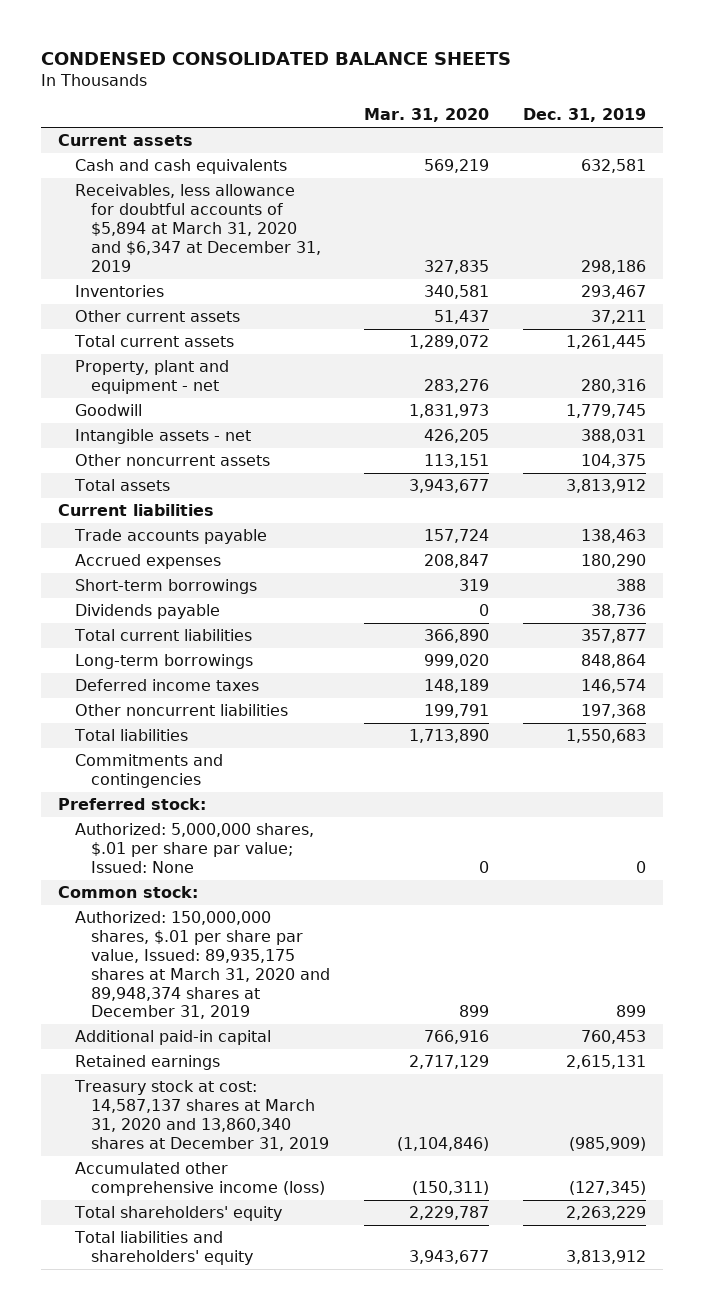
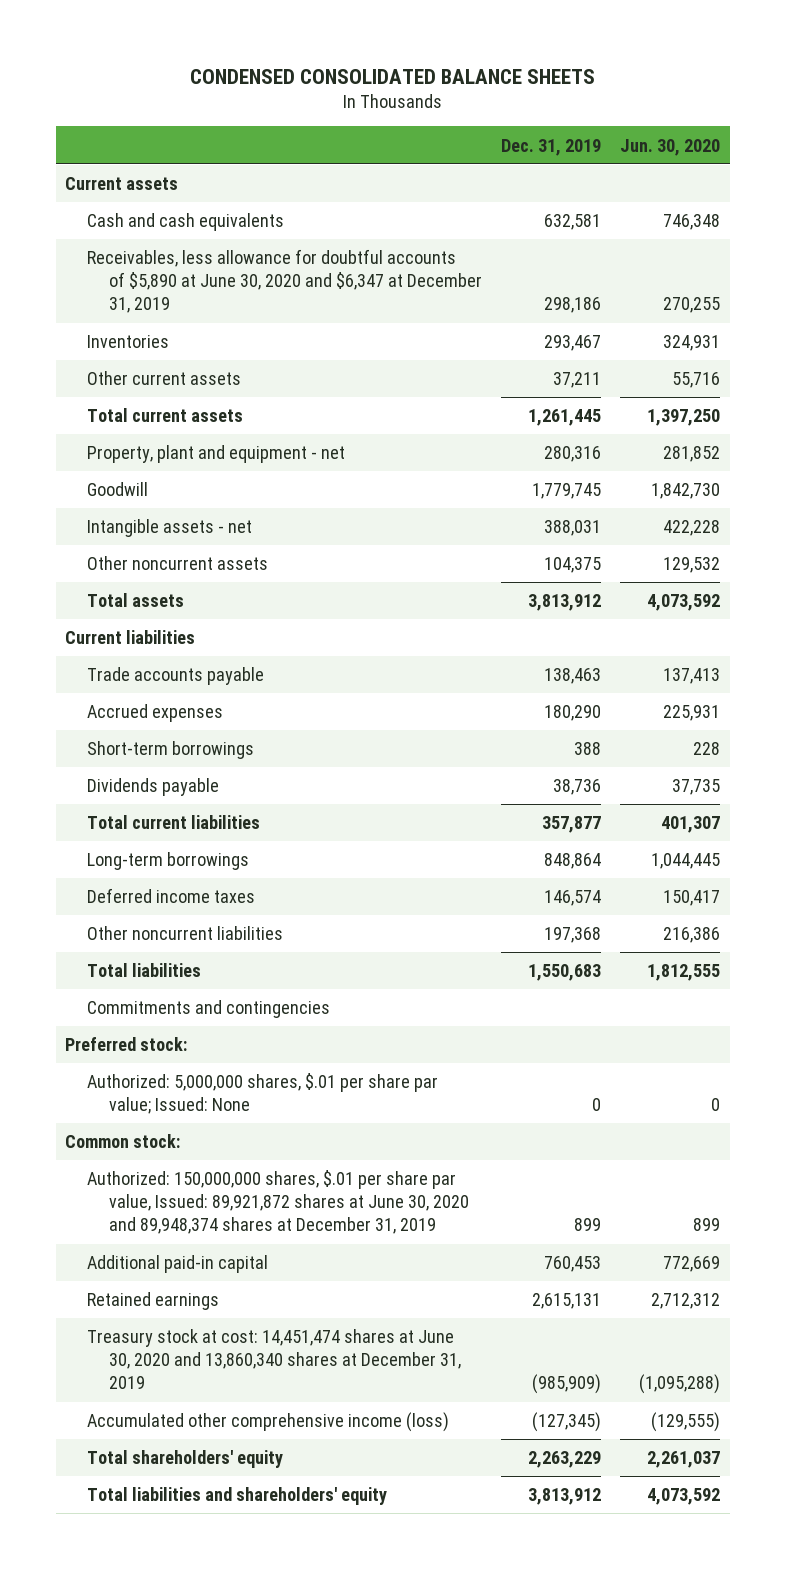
[364,108,490,123] Mar. 31, 2020 -> none
none -> [620,138,721,156] Jun. 30, 2020
[74,184,322,272] Receivables, less allowance for doubtful accounts of $5,894 at March 31, 2020 and $6,347 at December 31, 2019 -> [87,249,482,314] Receivables, less allowance for doubtful accounts of $5,890 at June 30, 2020 and $6,347 at December 31, 2019
[74,911,331,1020] Authorized: 150,000,000 shares, $.01 per share par value, Issued: 89,935,175 shares at March 31, 2020 and 89,948,374 shares at December 31, 2019 -> [87,1170,469,1235] Authorized: 150,000,000 shares, $.01 per share par value, Issued: 89,921,872 shares at June 30, 2020 and 89,948,374 shares at December 31, 2019
[73,1080,330,1151] Treasury stock at cost: 14,587,137 shares at March 31, 2020 and 13,860,340 shares at December 31, 2019 -> [87,1329,461,1390] Treasury stock at cost: 14,451,474 shares at June 30, 2020 and 13,860,340 shares at December 31, 2019

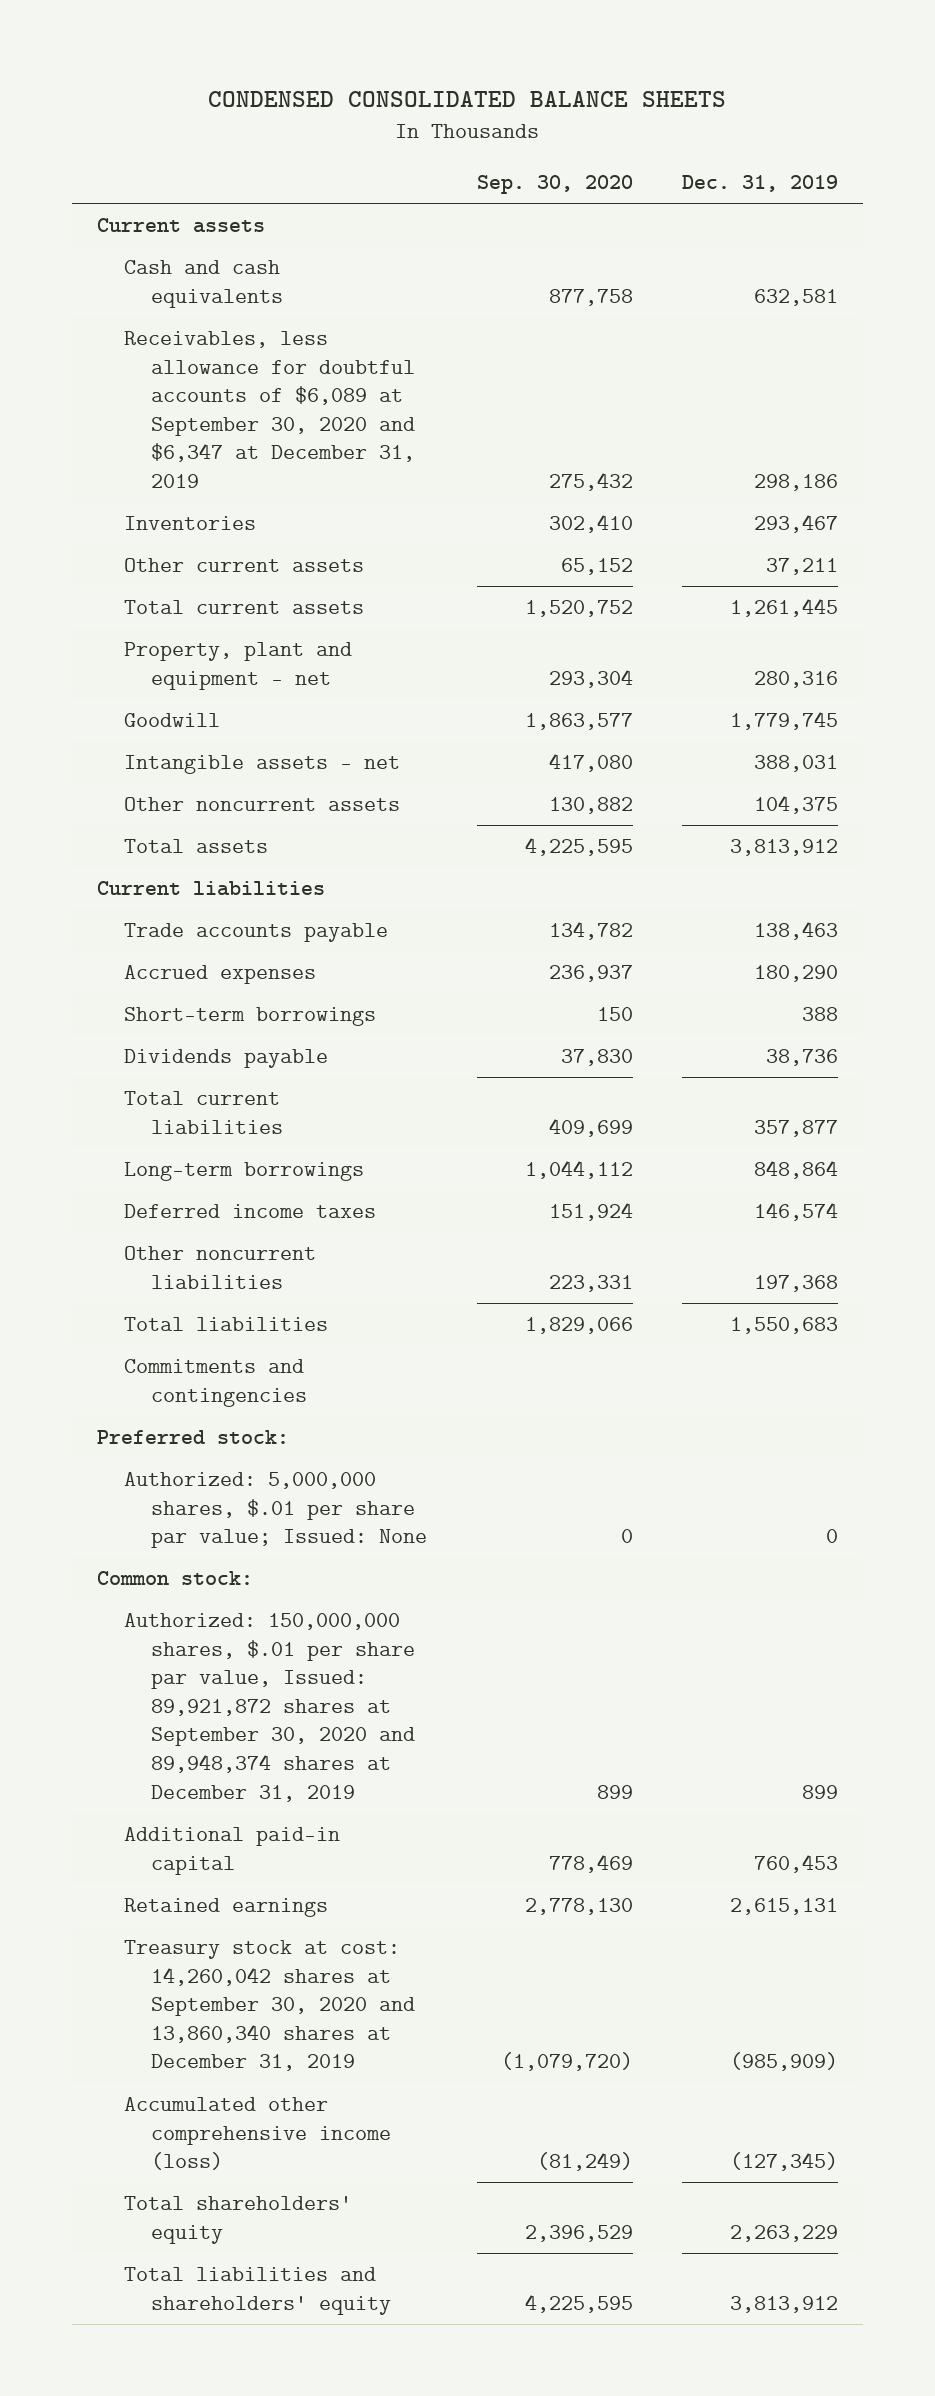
[620,138,721,156] Jun. 30, 2020 -> none
none -> [476,174,633,194] Sep. 30, 2020
[87,249,482,314] Receivables, less allowance for doubtful accounts of $5,890 at June 30, 2020 and $6,347 at December 31, 2019 -> [123,331,416,489] Receivables, less allowance for doubtful accounts of $6,089 at September 30, 2020 and $6,347 at December 31, 2019
[87,1170,469,1235] Authorized: 150,000,000 shares, $.01 per share par value, Issued: 89,921,872 shares at June 30, 2020 and 89,948,374 shares at December 31, 2019 -> [123,1613,416,1802] Authorized: 150,000,000 shares, $.01 per share par value, Issued: 89,921,872 shares at September 30, 2020 and 89,948,374 shares at December 31, 2019
[87,1329,461,1390] Treasury stock at cost: 14,451,474 shares at June 30, 2020 and 13,860,340 shares at December 31, 2019 -> [123,1940,416,2072] Treasury stock at cost: 14,260,042 shares at September 30, 2020 and 13,860,340 shares at December 31, 2019

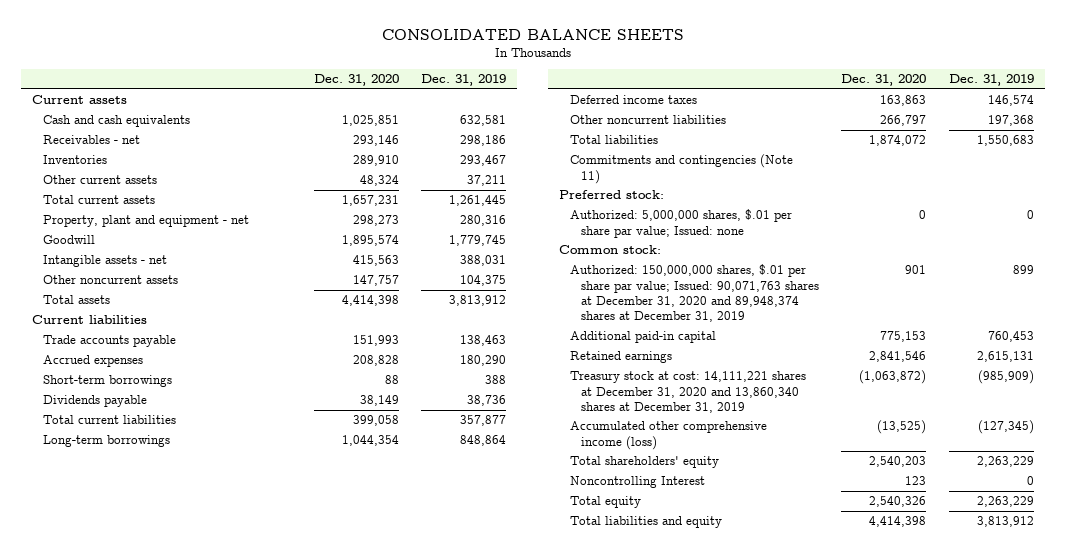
[208,91,727,108] CONDENSED CONSOLIDATED BALANCE SHEETS -> [381,28,684,40] CONSOLIDATED BALANCE SHEETS
[476,174,633,194] Sep. 30, 2020 -> none
none -> [313,74,399,87] Dec. 31, 2020
[123,331,416,489] Receivables, less allowance for doubtful accounts of $6,089 at September 30, 2020 and $6,347 at December 31, 2019 -> [42,135,140,145] Receivables - net
[123,1359,308,1407] Commitments and contingencies -> [570,154,794,184] Commitments and contingencies (Note 11)
[123,1472,428,1549] Authorized: 5,000,000 shares, $.01 per share par value; Issued: None -> [570,209,793,238] Authorized: 5,000,000 shares, $.01 per share par value; Issued: none
[123,1613,416,1802] Authorized: 150,000,000 shares, $.01 per share par value, Issued: 89,921,872 shares at September 30, 2020 and 89,948,374 shares at December 31, 2019 -> [570,264,820,323] Authorized: 150,000,000 shares, $.01 per share par value; Issued: 90,071,763 shares at December 31, 2020 and 89,948,374 shares at December 31, 2019
[123,1940,416,2072] Treasury stock at cost: 14,260,042 shares at September 30, 2020 and 13,860,340 shares at December 31, 2019 -> [570,371,807,413] Treasury stock at cost: 14,111,221 shares at December 31, 2020 and 13,860,340 shares at December 31, 2019
none -> [570,476,706,489] Noncontrolling Interest
none -> [570,496,642,509] Total equity
[123,2267,392,2315] Total liabilities and shareholders' equity -> [570,516,723,529] Total liabilities and equity

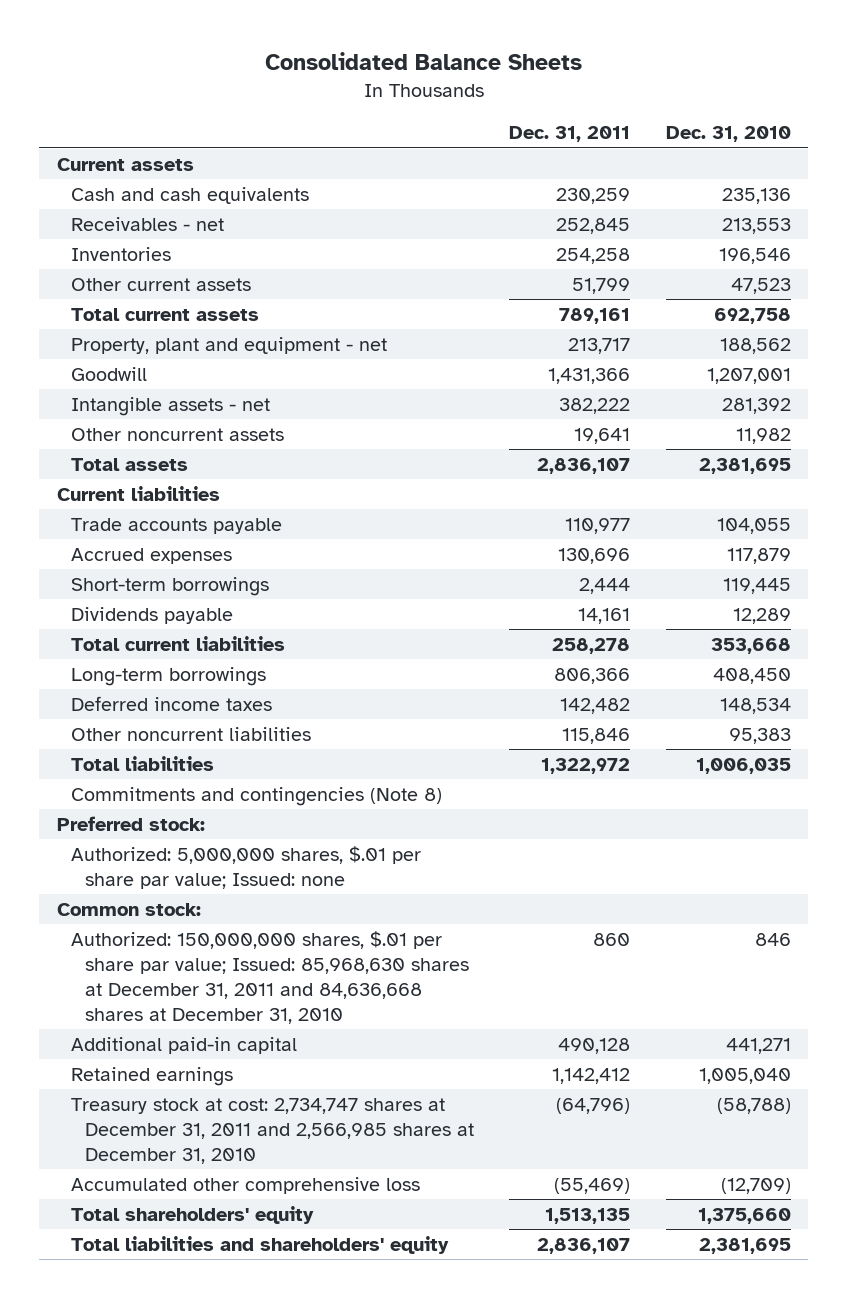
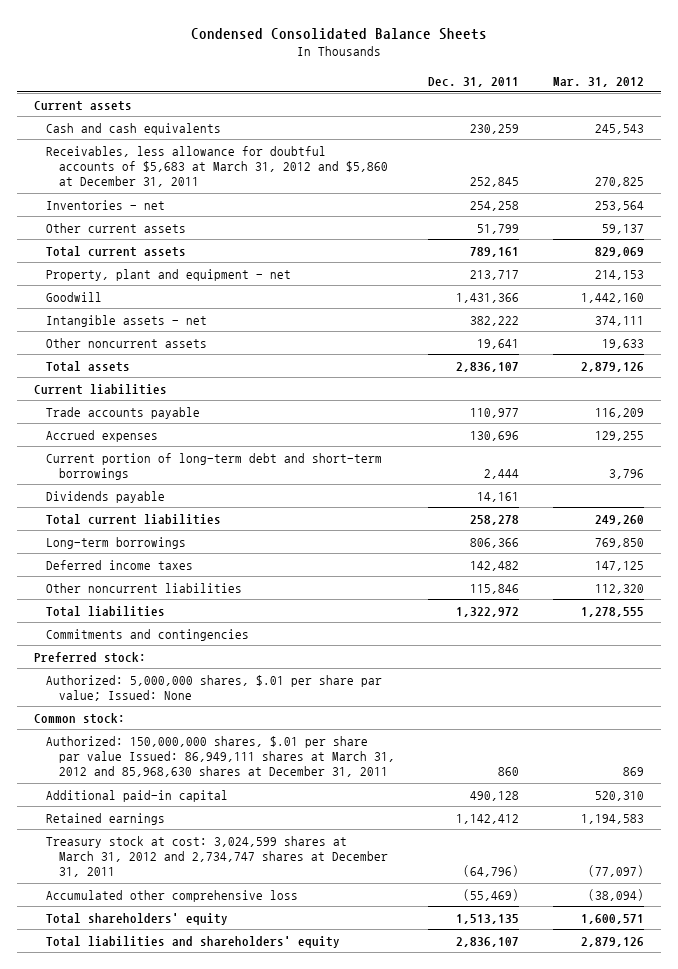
[264,52,582,71] Consolidated Balance Sheets -> [190,27,487,40] Condensed Consolidated Balance Sheets
[665,126,791,143] Dec. 31, 2010 -> none
none -> [552,76,644,87] Mar. 31, 2012
[70,217,224,232] Receivables - net -> [46,145,389,188] Receivables, less allowance for doubtful accounts of $5,683 at March 31, 2012 and $5,860 at December 31, 2011
[70,247,171,262] Inventories -> [46,199,166,210] Inventories - net
[70,577,269,597] Short-term borrowings -> [46,452,383,481] Current portion of long-term debt and short-term borrowings
[70,787,442,807] Commitments and contingencies (Note 8) -> [46,628,250,641] Commitments and contingencies
[70,846,421,890] Authorized: 5,000,000 shares, $.01 per share par value; Issued: none -> [46,674,383,702] Authorized: 5,000,000 shares, $.01 per share par value; Issued: None
[70,931,470,1025] Authorized: 150,000,000 shares, $.01 per share par value; Issued: 85,968,630 shares at December 31, 2011 and 84,636,668 shares at December 31, 2010 -> [46,735,396,778] Authorized: 150,000,000 shares, $.01 per share par value Issued: 86,949,111 shares at March 31, 2012 and 85,968,630 shares at December 31, 2011
[70,1098,475,1165] Treasury stock at cost: 2,734,747 shares at December 31, 2011 and 2,566,985 shares at December 31, 2010 -> [46,835,389,878] Treasury stock at cost: 3,024,599 shares at March 31, 2012 and 2,734,747 shares at December 31, 2011

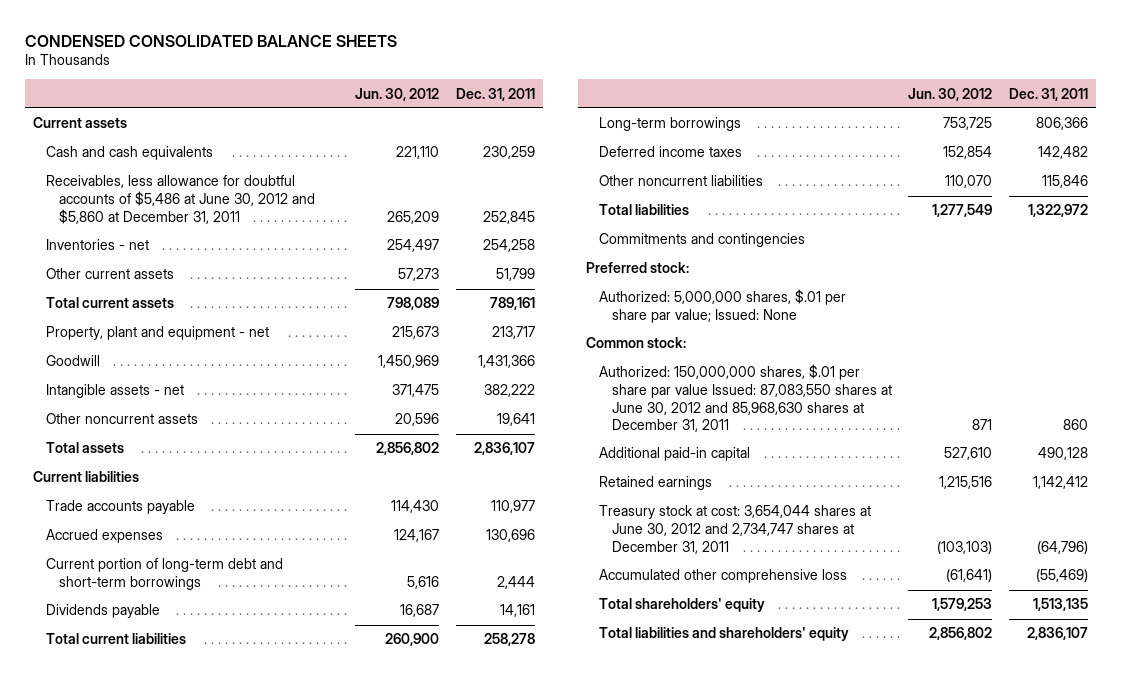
[190,27,487,40] Condensed Consolidated Balance Sheets -> [25,34,398,47] CONDENSED CONSOLIDATED BALANCE SHEETS
[552,76,644,87] Mar. 31, 2012 -> none
none -> [355,87,440,101] Jun. 30, 2012
[46,145,389,188] Receivables, less allowance for doubtful accounts of $5,683 at March 31, 2012 and $5,860 at December 31, 2011 -> [46,175,316,224] Receivables, less allowance for doubtful accounts of $5,486 at June 30, 2012 and $5,860 at December 31, 2011
[46,735,396,778] Authorized: 150,000,000 shares, $.01 per share par value Issued: 86,949,111 shares at March 31, 2012 and 85,968,630 shares at December 31, 2011 -> [598,364,892,433] Authorized: 150,000,000 shares, $.01 per share par value Issued: 87,083,550 shares at June 30, 2012 and 85,968,630 shares at December 31, 2011
[46,835,389,878] Treasury stock at cost: 3,024,599 shares at March 31, 2012 and 2,734,747 shares at December 31, 2011 -> [598,505,871,554] Treasury stock at cost: 3,654,044 shares at June 30, 2012 and 2,734,747 shares at December 31, 2011

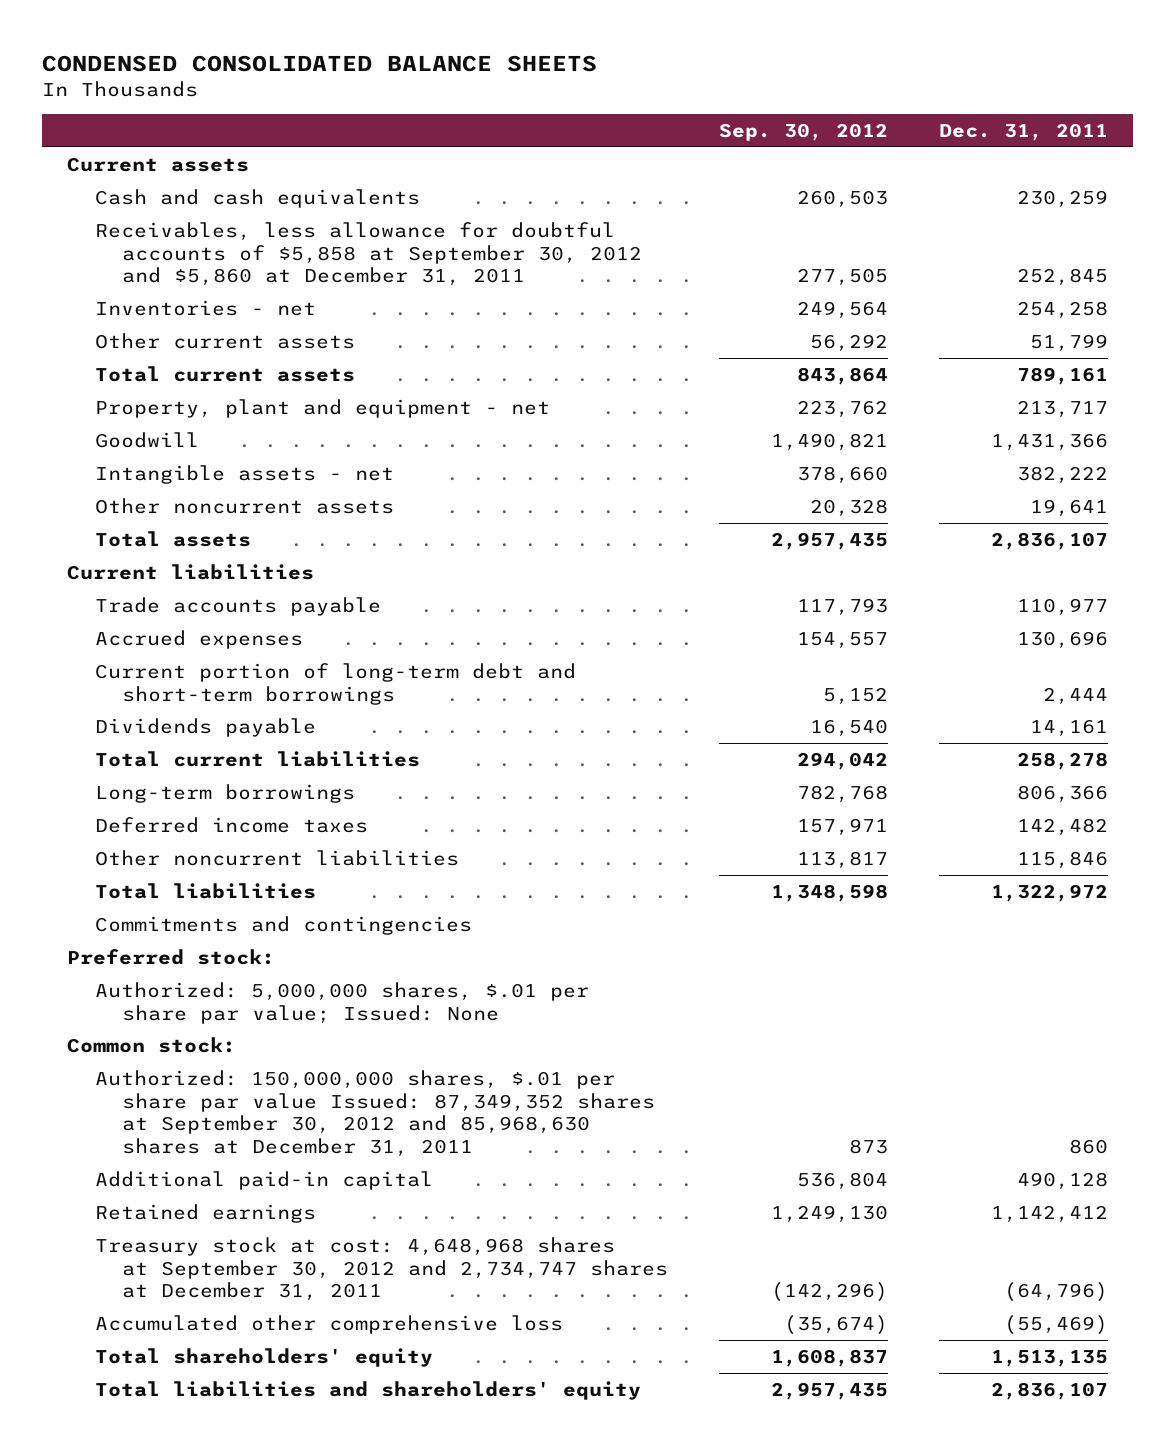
[355,87,440,101] Jun. 30, 2012 -> none
none -> [718,122,888,141] Sep. 30, 2012
[46,175,316,224] Receivables, less allowance for doubtful accounts of $5,486 at June 30, 2012 and $5,860 at December 31, 2011 -> [94,221,642,287] Receivables, less allowance for doubtful accounts of $5,858 at September 30, 2012 and $5,860 at December 31, 2011
[598,364,892,433] Authorized: 150,000,000 shares, $.01 per share par value Issued: 87,083,550 shares at June 30, 2012 and 85,968,630 shares at December 31, 2011 -> [94,1069,655,1158] Authorized: 150,000,000 shares, $.01 per share par value Issued: 87,349,352 shares at September 30, 2012 and 85,968,630 shares at December 31, 2011
[598,505,871,554] Treasury stock at cost: 3,654,044 shares at June 30, 2012 and 2,734,747 shares at December 31, 2011 -> [94,1236,668,1302] Treasury stock at cost: 4,648,968 shares at September 30, 2012 and 2,734,747 shares at December 31, 2011

